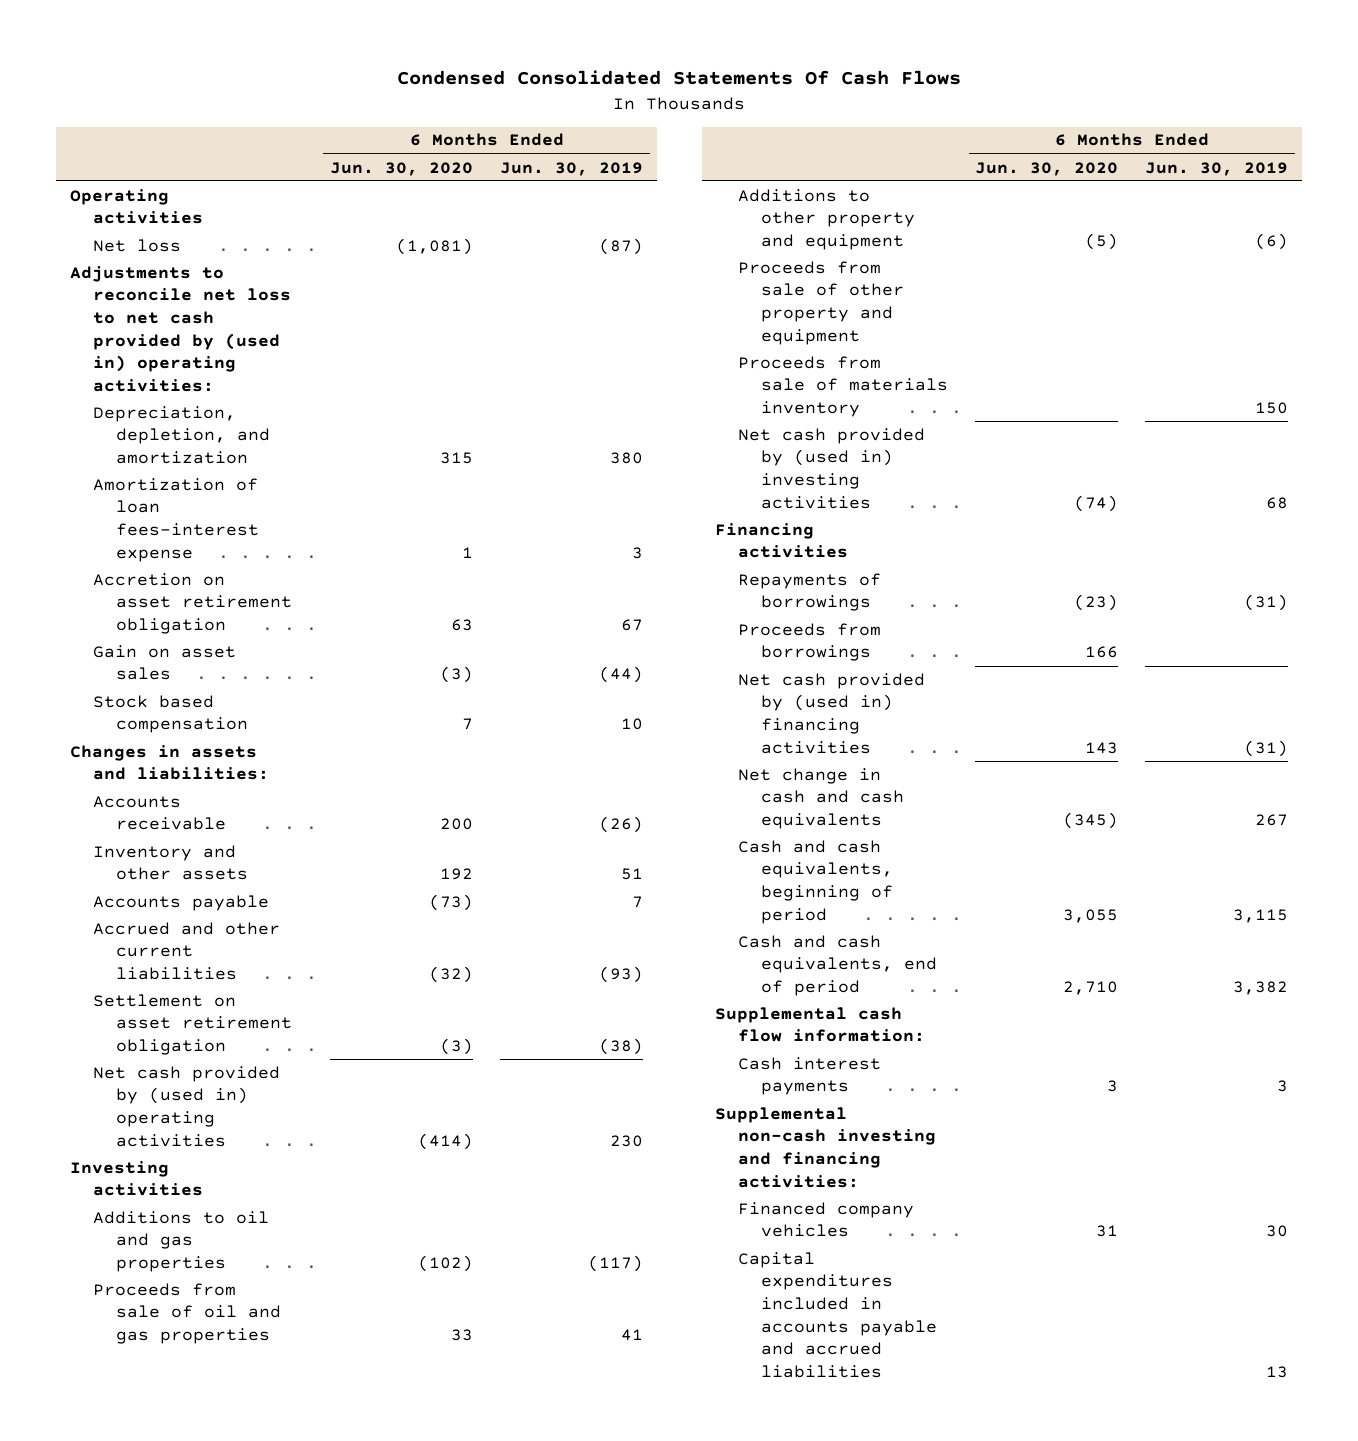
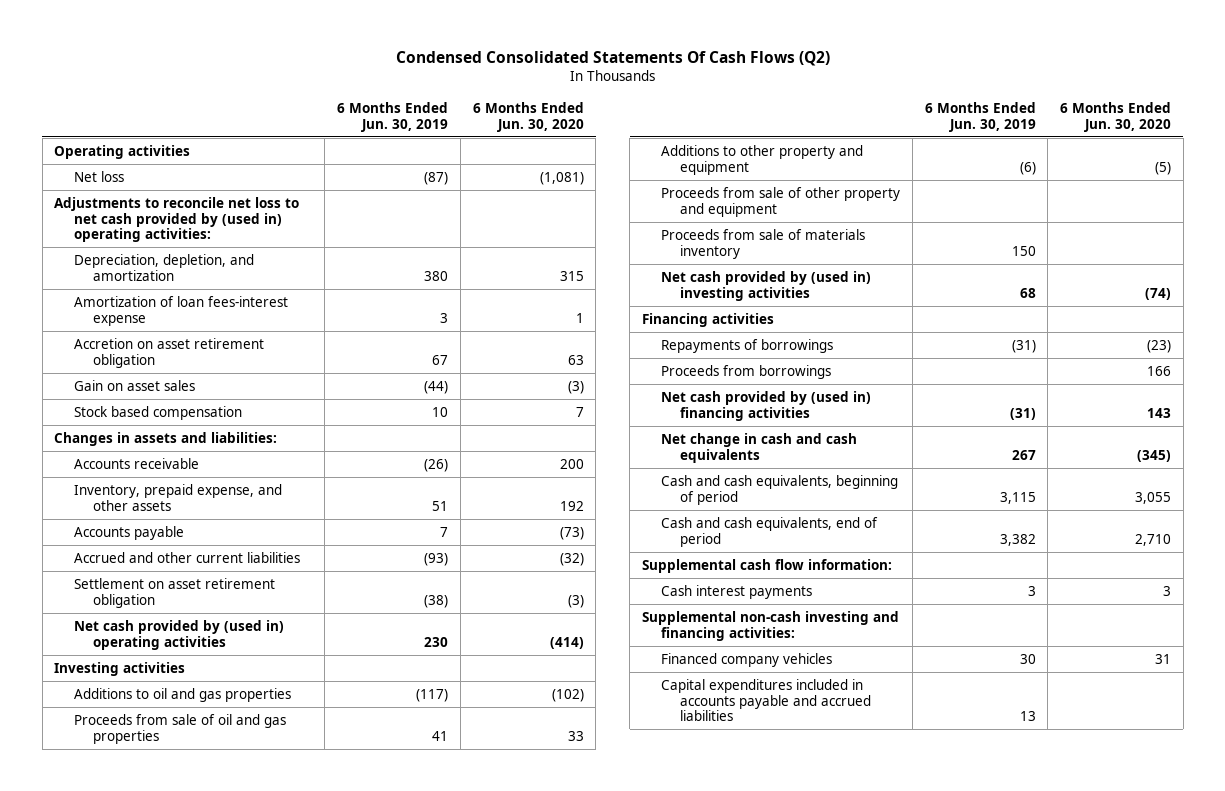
[397,70,962,86] Condensed Consolidated Statements Of Cash Flows -> [395,51,830,67] Condensed Consolidated Statements Of Cash Flows (Q2)
[93,844,249,881] Inventory and other assets -> [73,483,282,511] Inventory, prepaid expense, and other assets

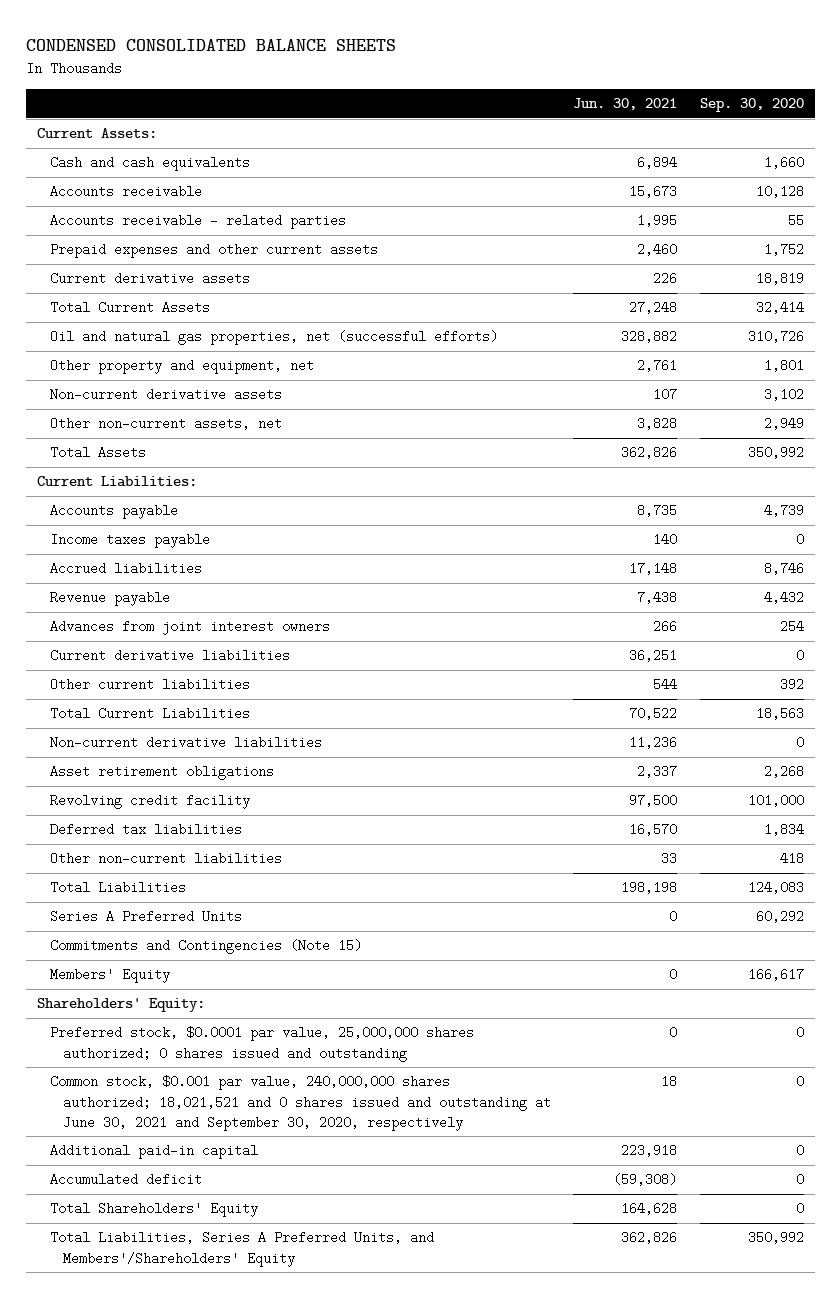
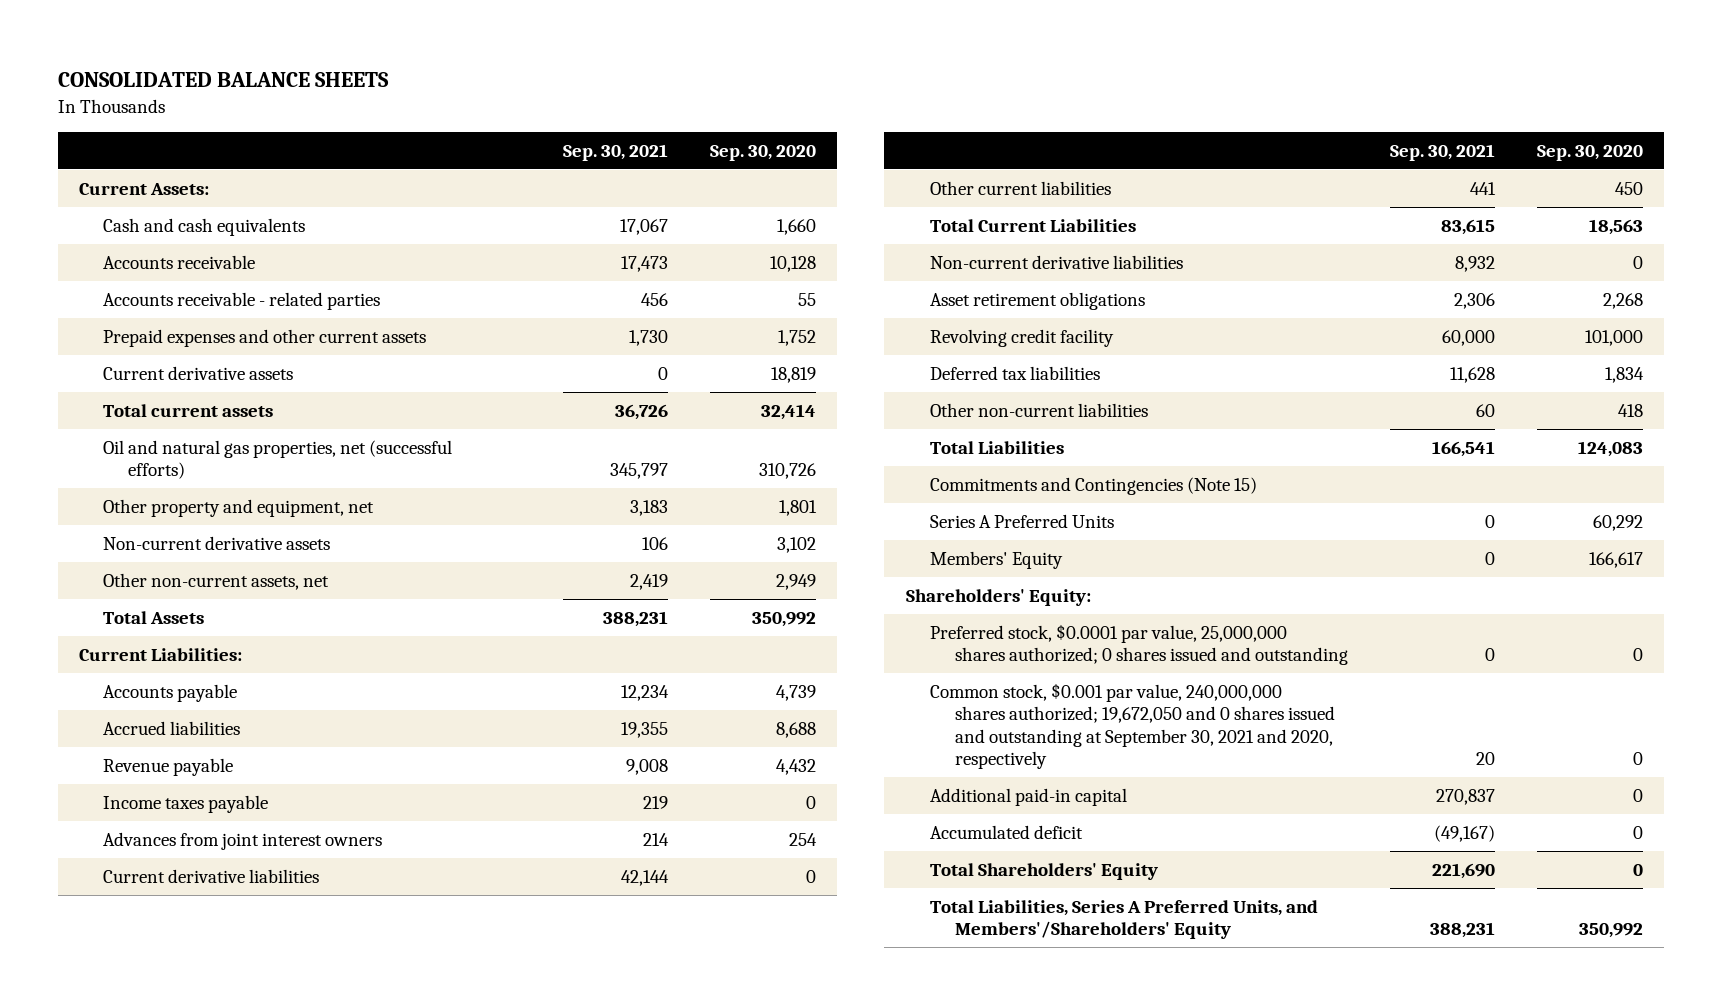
[25,38,396,51] CONDENSED CONSOLIDATED BALANCE SHEETS -> [57,72,389,88] CONSOLIDATED BALANCE SHEETS
[573,98,678,111] Jun. 30, 2021 -> none
none -> [562,143,668,161] Sep. 30, 2021
[50,301,211,315] Total Current Assets -> [103,403,274,417] Total current assets
[763,562,804,576] 8,746 -> [775,721,816,738] 8,688
[50,533,211,549] Income taxes payable -> [103,794,269,813] Income taxes payable
[779,678,804,692] 392 -> [1614,181,1643,195] 450
[50,910,243,924] Series A Preferred Units -> [930,513,1115,528] Series A Preferred Units
[50,1075,552,1131] Common stock, $0.001 par value, 240,000,000 shares authorized; 18,021,521 and 0 shares issued and outstanding at June 30, 2021 and September 30, 2020, respectively -> [930,682,1335,769] Common stock, $0.001 par value, 240,000,000 shares authorized; 19,672,050 and 0 shares issued and outstanding at September 30, 2021 and 2020, respectively

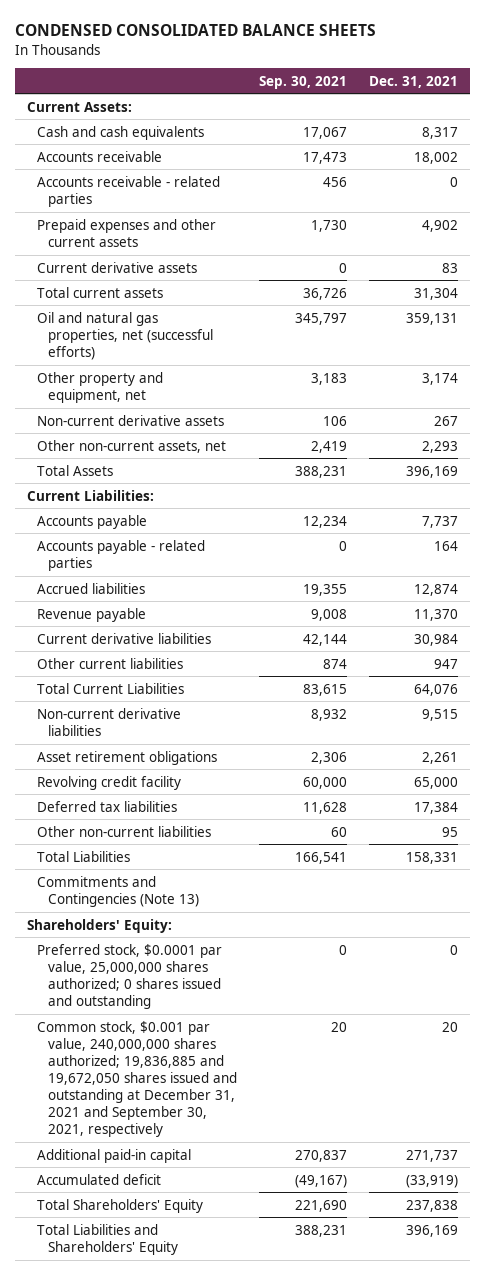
[57,72,389,88] CONSOLIDATED BALANCE SHEETS -> [15,24,377,37] CONDENSED CONSOLIDATED BALANCE SHEETS
[709,144,816,161] Sep. 30, 2020 -> none
none -> [369,75,459,88] Dec. 31, 2021
none -> [37,539,206,571] Accounts payable - related parties
[103,794,269,813] Income taxes payable -> none
[103,831,383,850] Advances from joint interest owners -> none
[1469,181,1496,195] 441 -> [323,658,348,669] 874
[930,513,1115,528] Series A Preferred Units -> none
[930,550,1064,569] Members' Equity -> none
[930,476,1258,495] Commitments and Contingencies (Note 15) -> [37,875,199,907] Commitments and Contingencies (Note 13)
[930,682,1335,769] Common stock, $0.001 par value, 240,000,000 shares authorized; 19,672,050 and 0 shares issued and outstanding at September 30, 2021 and 2020, respectively -> [37,1020,237,1138] Common stock, $0.001 par value, 240,000,000 shares authorized; 19,836,885 and 19,672,050 shares issued and outstanding at December 31, 2021 and September 30, 2021, respectively
[930,899,1319,940] Total Liabilities, Series A Preferred Units, and Members'/Shareholders' Equity -> [37,1223,178,1255] Total Liabilities and Shareholders' Equity

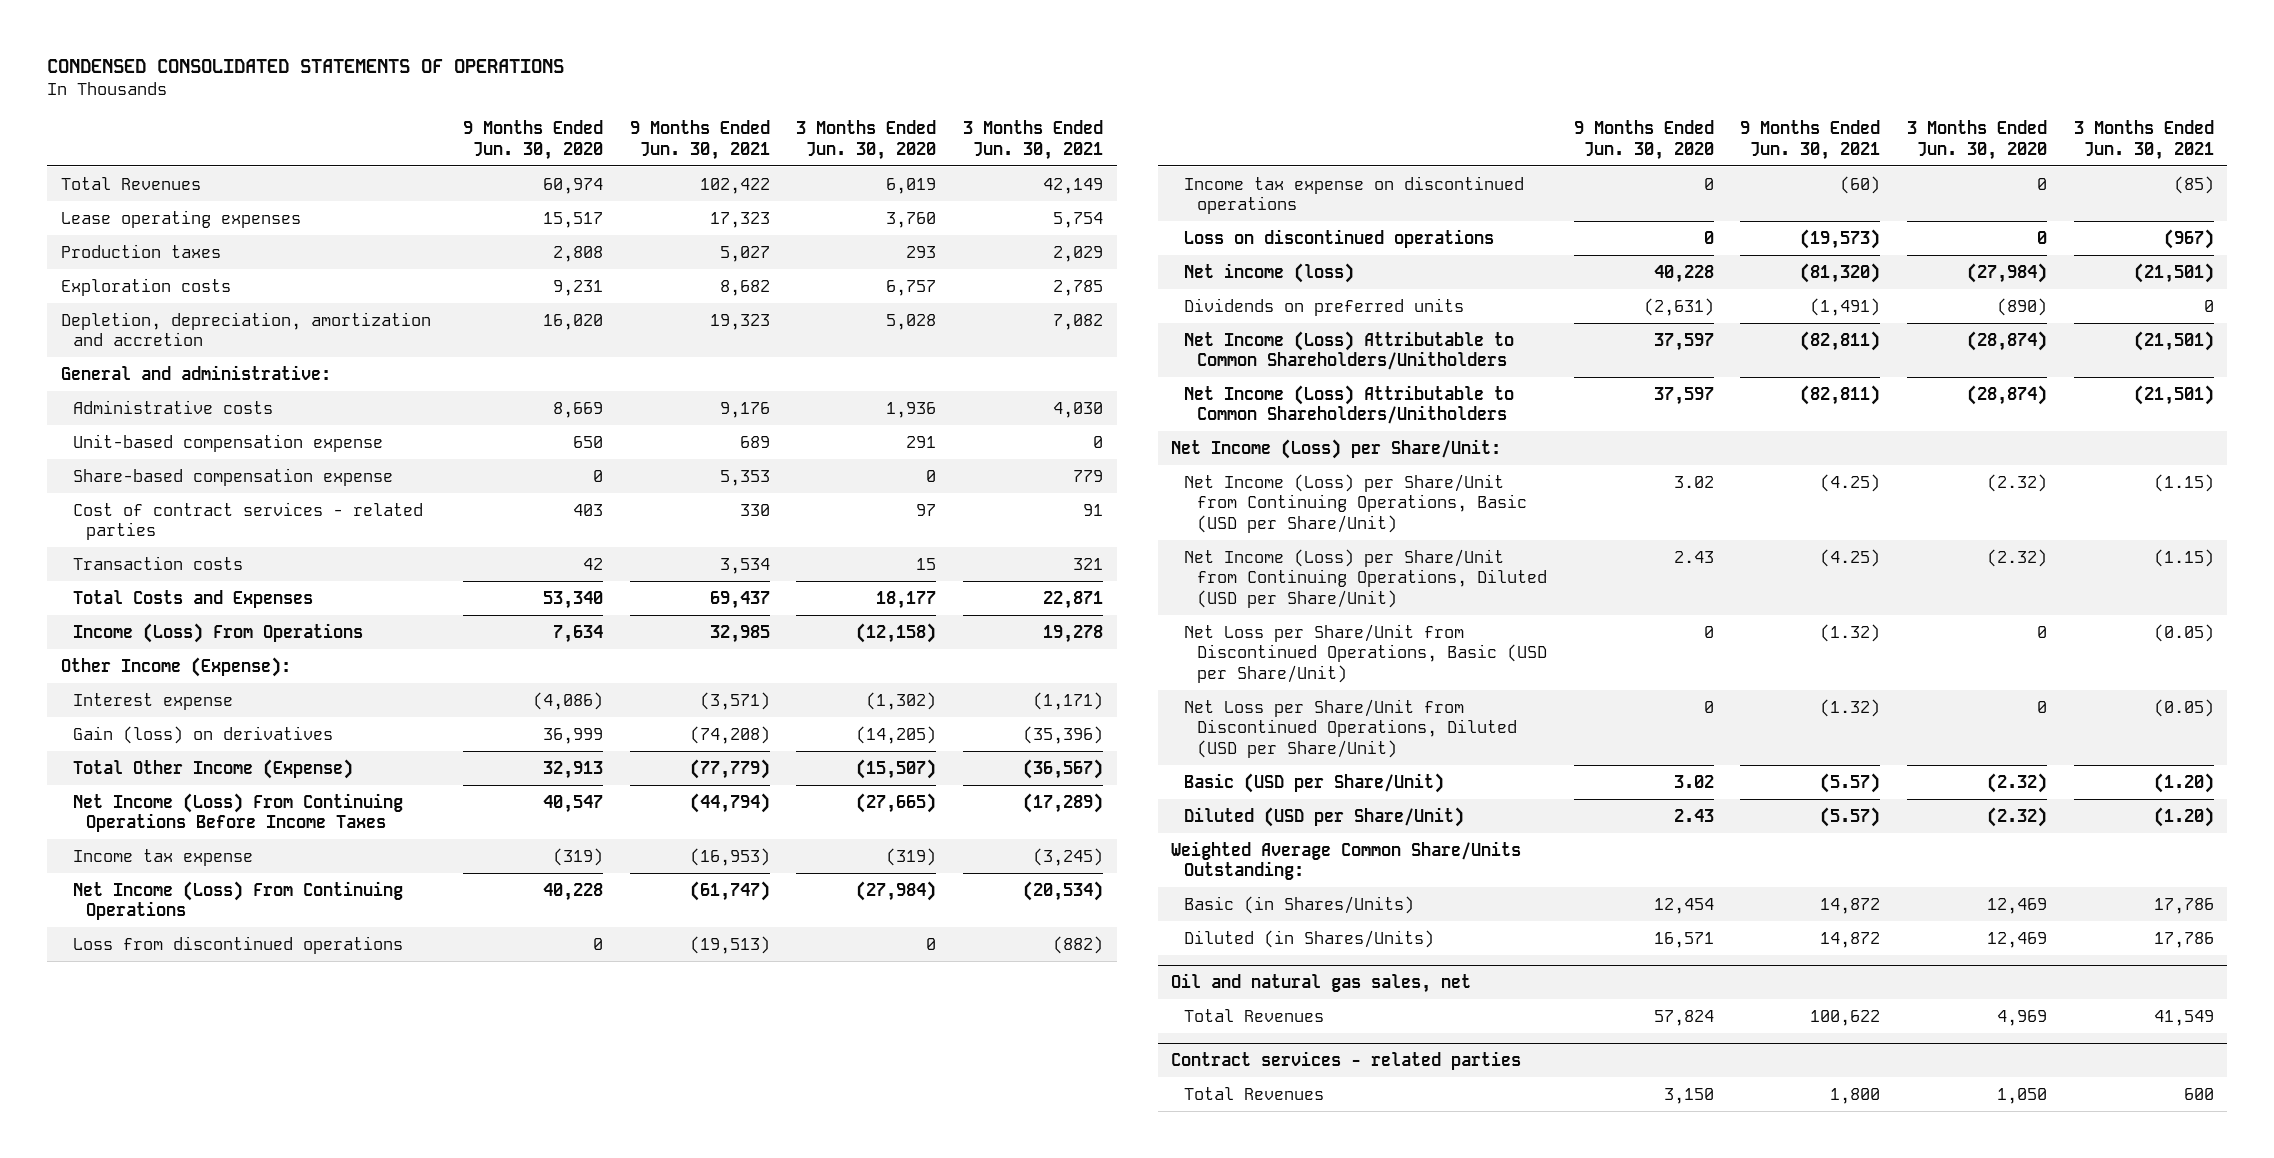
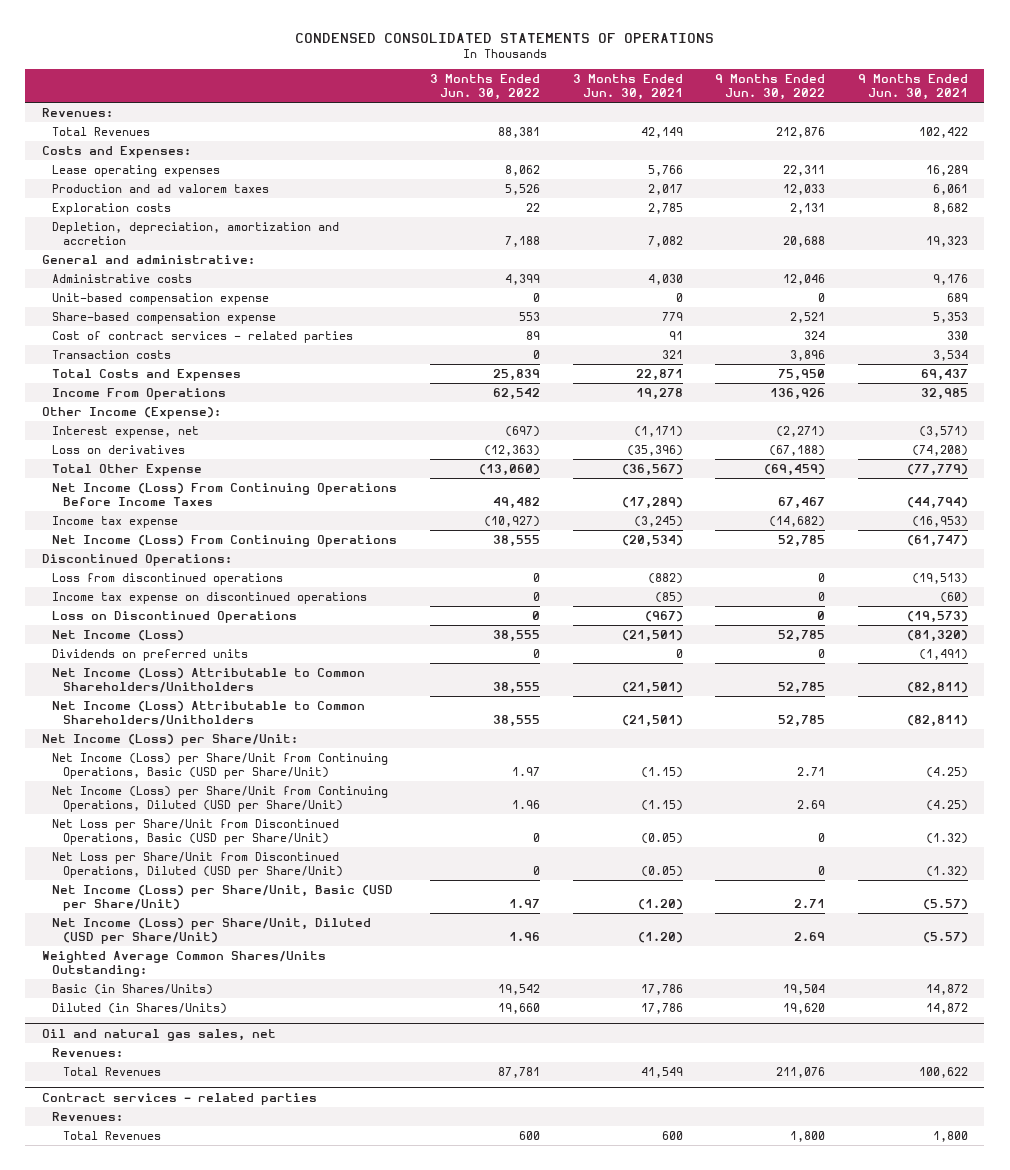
[463,120,604,160] 9 Months Ended Jun. 30, 2020 -> none
[796,120,937,160] 3 Months Ended Jun. 30, 2020 -> none
none -> [429,74,540,101] 3 Months Ended Jun. 30, 2022
none -> [715,74,826,101] 9 Months Ended Jun. 30, 2022
none -> [41,107,113,117] Revenues:
none -> [41,145,191,158] Costs and Expenses:
[709,211,770,228] 17,323 -> [925,164,968,176] 16,289
[1053,211,1104,228] 5,754 -> [647,164,683,176] 5,766
[60,243,221,258] Production taxes -> [52,183,270,193] Production and ad valorem taxes
[719,245,770,262] 5,027 -> [932,183,968,195] 6,061
[1053,245,1104,262] 2,029 -> [647,183,683,195] 2,017
[73,622,364,643] Income (Loss) From Operations -> [52,387,227,400] Income From Operations
[73,692,234,710] Interest expense -> [52,425,200,438] Interest expense, net
[73,725,334,744] Gain (loss) on derivatives -> [52,444,186,454] Loss on derivatives
[73,758,354,779] Total Other Income (Expense) -> [52,463,203,476] Total Other Expense
none -> [41,553,232,566] Discontinued Operations:
[1184,228,1495,248] Loss on discontinued operations -> [52,610,298,623] Loss on Discontinued Operations
[1184,262,1355,283] Net income (loss) -> [52,629,185,641] Net Income (Loss)
[1184,772,1445,793] Basic (USD per Share/Unit) -> [52,884,394,911] Net Income (Loss) per Share/Unit, Basic (USD per Share/Unit)
[1184,806,1465,827] Diluted (USD per Share/Unit) -> [52,917,372,944] Net Income (Loss) per Share/Unit, Diluted (USD per Share/Unit)
[1171,840,1522,881] Weighted Average Common Share/Units Outstanding: -> [41,950,326,977] Weighted Average Common Shares/Units Outstanding:
none -> [52,1047,124,1057] Revenues:
none -> [52,1111,124,1121] Revenues:

